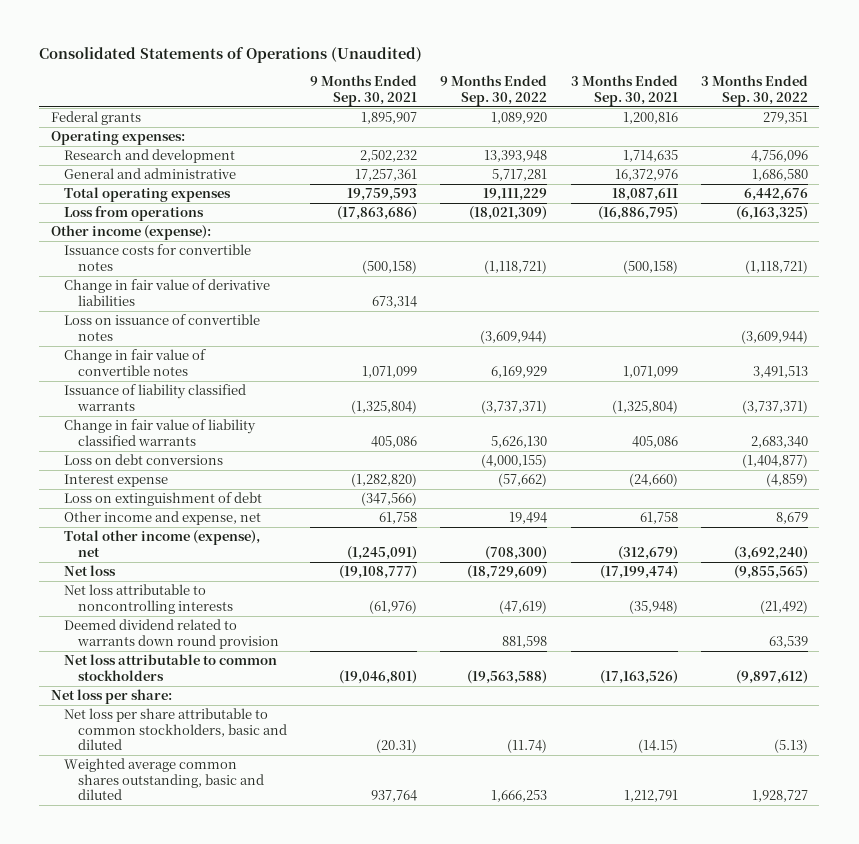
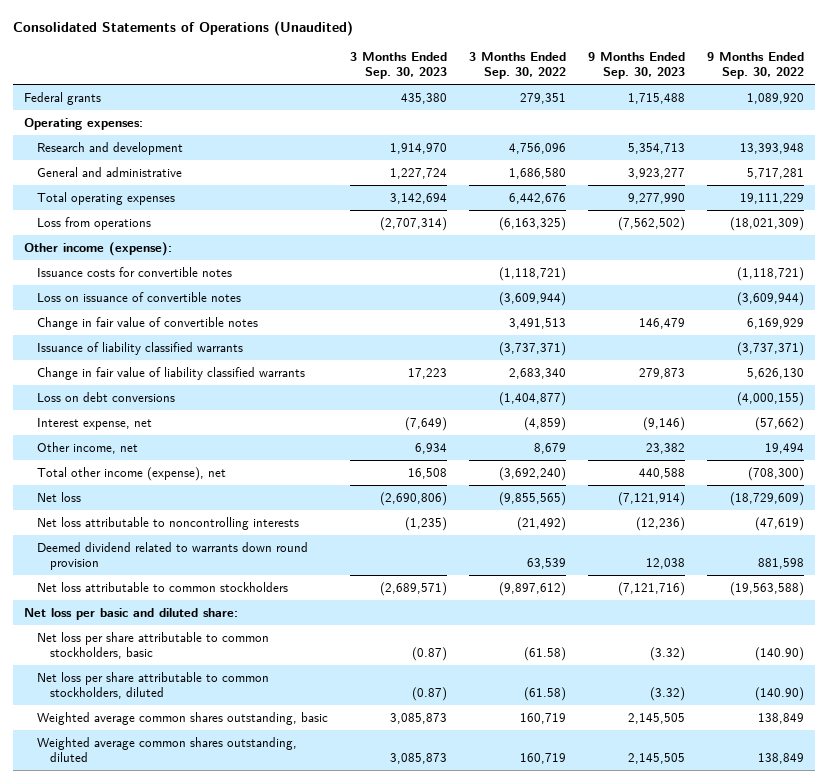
[309,75,417,106] 9 Months Ended Sep. 30, 2021 -> none
[570,75,678,106] 3 Months Ended Sep. 30, 2021 -> none
none -> [349,52,447,80] 3 Months Ended Sep. 30, 2023
none -> [587,52,685,80] 9 Months Ended Sep. 30, 2023
[64,279,271,306] Change in fair value of derivative liabilities -> none
[64,492,263,507] Loss on extinguishment of debt -> none
[64,474,169,488] Interest expense -> [36,417,152,430] Interest expense, net
[64,511,262,526] Other income and expense, net -> [36,441,138,454] Other income, net
[51,689,173,705] Net loss per share: -> [24,607,239,620] Net loss per basic and diluted share:
[64,708,287,751] Net loss per share attributable to common stockholders, basic and diluted -> [36,631,269,659] Net loss per share attributable to common stockholders, basic
[507,739,548,754] (11.74) -> [754,646,804,661] (140.90)
[773,739,808,754] (5.13) -> [523,646,566,661] (61.58)
none -> [36,671,269,699] Net loss per share attributable to common stockholders, diluted
[64,758,264,801] Weighted average common shares outstanding, basic and diluted -> [36,711,328,725] Weighted average common shares outstanding, basic
[491,790,548,803] 1,666,253 -> [757,712,804,724] 138,849
[751,790,808,803] 1,928,727 -> [519,712,566,724] 160,719
none -> [36,736,297,762] Weighted average common shares outstanding, diluted

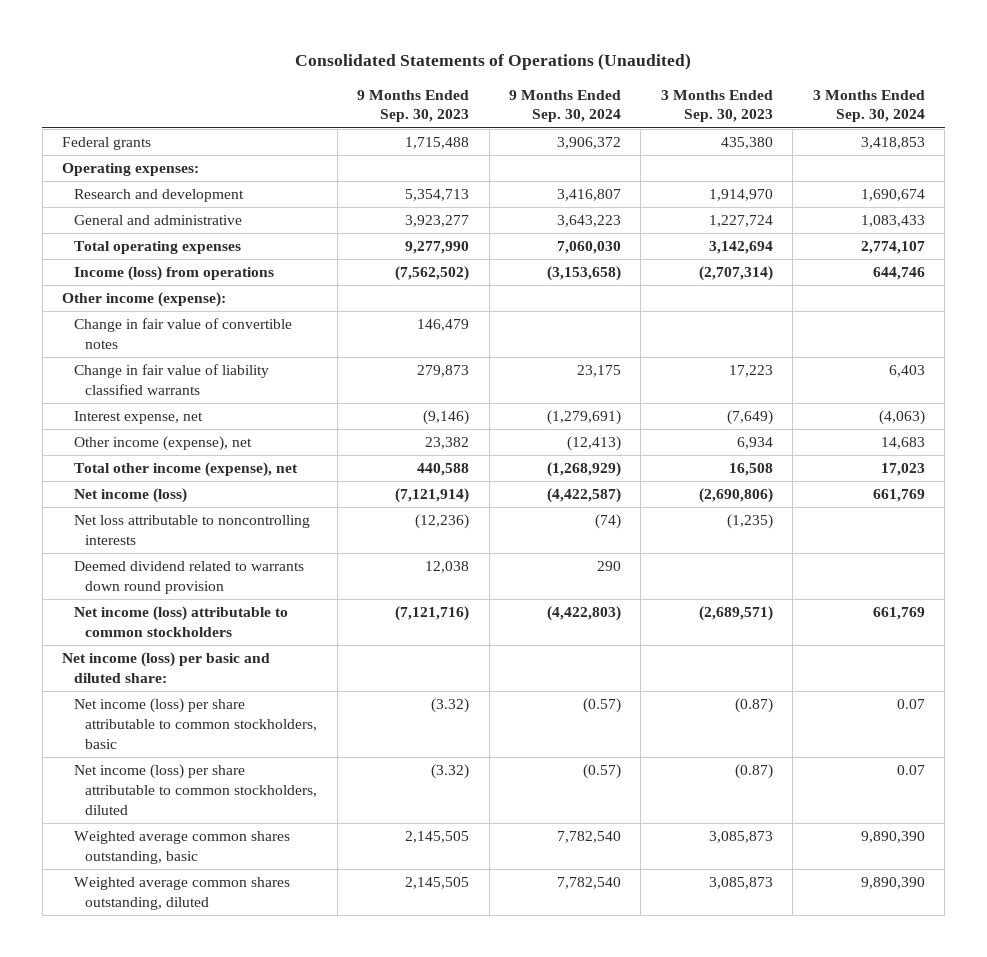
[468,52,566,80] 3 Months Ended Sep. 30, 2022 -> none
[706,52,804,80] 9 Months Ended Sep. 30, 2022 -> none
none -> [509,89,622,123] 9 Months Ended Sep. 30, 2024
none -> [812,89,925,123] 3 Months Ended Sep. 30, 2024
[36,216,151,230] Loss from operations -> [73,266,274,282] Income (loss) from operations
[36,266,232,277] Issuance costs for convertible notes -> none
[36,291,241,302] Loss on issuance of convertible notes -> none
[36,341,243,355] Issuance of liability classified warrants -> none
[36,391,175,402] Loss on debt conversions -> none
[36,441,138,454] Other income, net -> [73,436,252,452] Other income (expense), net
[36,491,81,502] Net loss -> [73,488,187,504] Net income (loss)
[36,581,288,592] Net loss attributable to common stockholders -> [73,606,288,637] Net income (loss) attributable to common stockholders
[24,607,239,620] Net loss per basic and diluted share: -> [62,652,271,683] Net income (loss) per basic and diluted share:
[36,631,269,659] Net loss per share attributable to common stockholders, basic -> [73,698,318,749] Net income (loss) per share attributable to common stockholders, basic
[36,671,269,699] Net loss per share attributable to common stockholders, diluted -> [73,764,318,815] Net income (loss) per share attributable to common stockholders, diluted

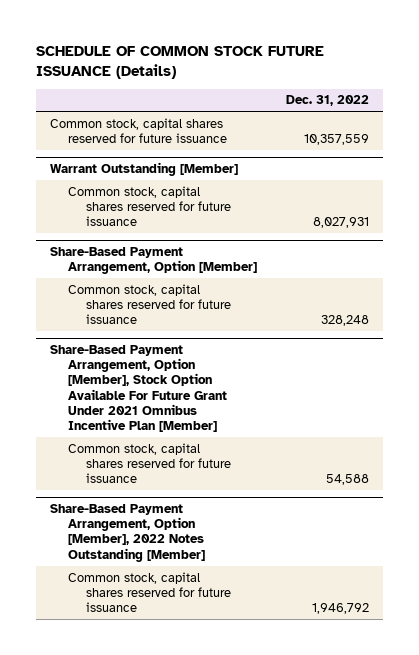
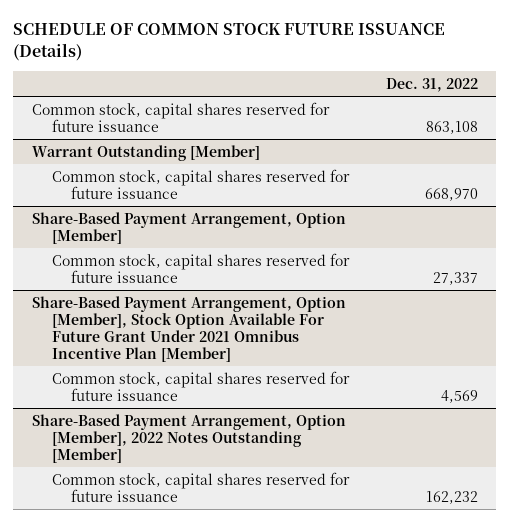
[303,133,369,145] 10,357,559 -> [425,120,478,134] 863,108
[312,216,369,228] 8,027,931 -> [424,187,478,201] 668,970
[320,314,369,326] 328,248 -> [432,271,478,285] 27,337
[325,473,369,485] 54,588 -> [440,389,478,403] 4,569
[311,602,369,614] 1,946,792 -> [425,490,478,504] 162,232

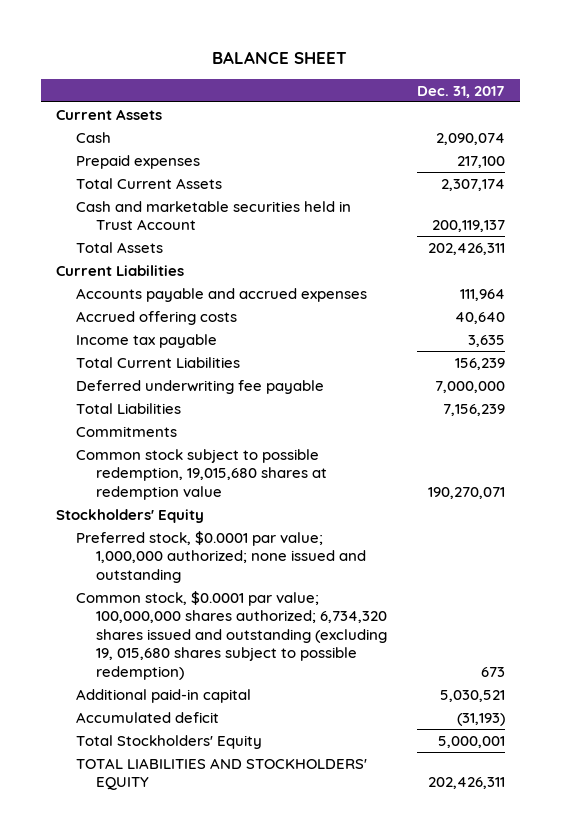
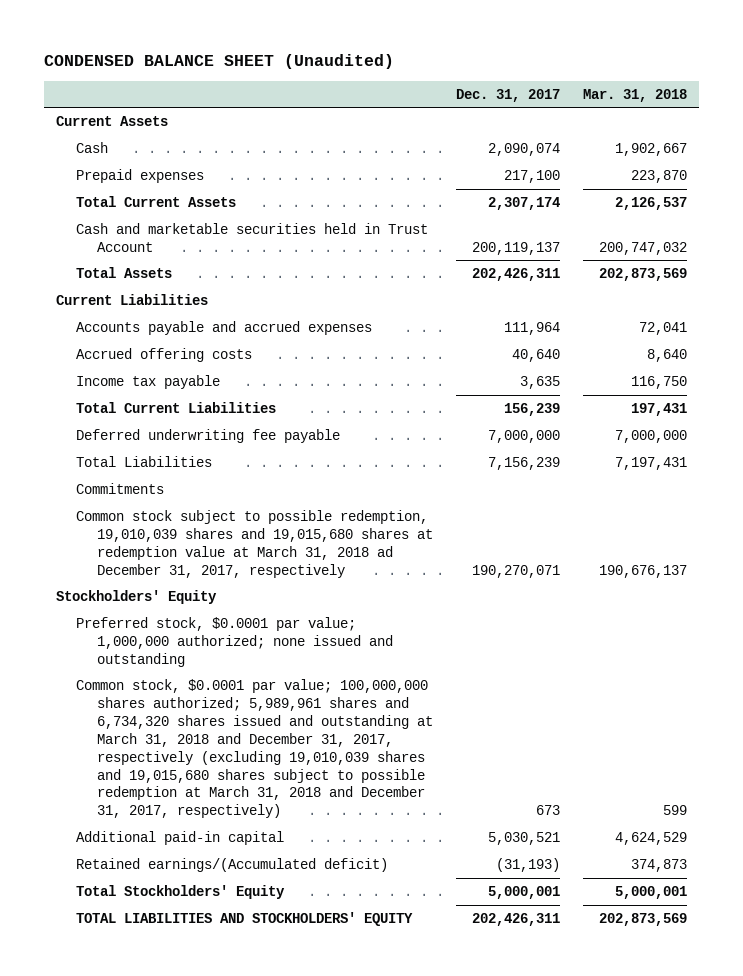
[212,51,348,65] BALANCE SHEET -> [44,54,395,70] CONDENSED BALANCE SHEET (Unaudited)
none -> [582,88,687,102] Mar. 31, 2018
[75,448,327,500] Common stock subject to possible redemption, 19,015,680 shares at redemption value -> [76,509,433,578] Common stock subject to possible redemption, 19,010,039 shares and 19,015,680 shares at redemption value at March 31, 2018 ad December 31, 2017, respectively
[75,590,387,681] Common stock, $0.0001 par value; 100,000,000 shares authorized; 6,734,320 shares issued and outstanding (excluding 19, 015,680 shares subject to possible redemption) -> [76,678,433,819] Common stock, $0.0001 par value; 100,000,000 shares authorized; 5,989,961 shares and 6,734,320 shares issued and outstanding at March 31, 2018 and December 31, 2017, respectively (excluding 19,010,039 shares and 19,015,680 shares subject to possible redemption at March 31, 2018 and December 31, 2017, respectively)
[75,711,219,723] Accumulated deficit -> [76,857,389,872] Retained earnings/(Accumulated deficit)

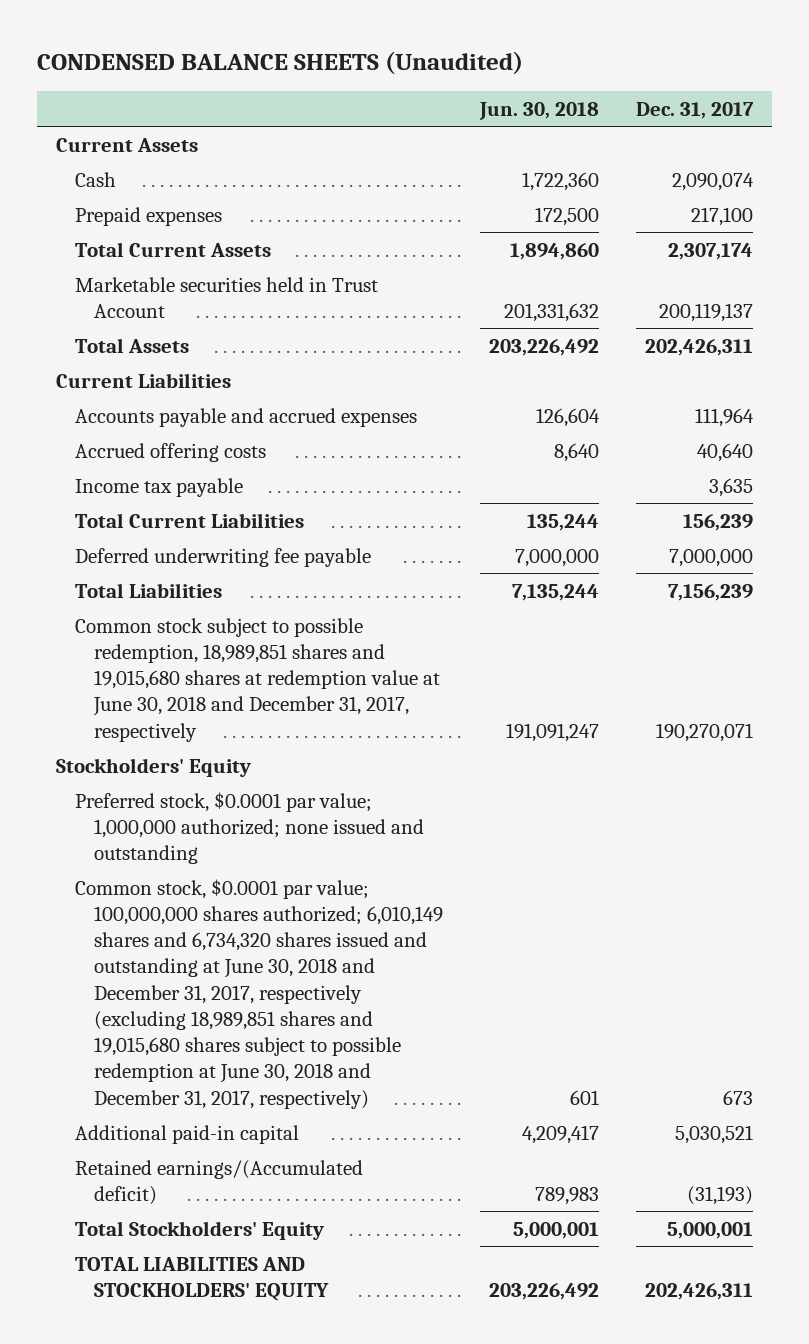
[44,54,395,70] CONDENSED BALANCE SHEET (Unaudited) -> [37,51,524,76] CONDENSED BALANCE SHEETS (Unaudited)
[582,88,687,102] Mar. 31, 2018 -> none
none -> [478,101,599,120] Jun. 30, 2018
[76,222,429,252] Cash and marketable securities held in Trust Account -> [74,276,378,318] Marketable securities held in Trust Account
[76,482,165,494] Commitments -> none
[76,509,433,578] Common stock subject to possible redemption, 19,010,039 shares and 19,015,680 shares at redemption value at March 31, 2018 ad December 31, 2017, respectively -> [74,617,440,742] Common stock subject to possible redemption, 18,989,851 shares and 19,015,680 shares at redemption value at June 30, 2018 and December 31, 2017, respectively
[76,678,433,819] Common stock, $0.0001 par value; 100,000,000 shares authorized; 5,989,961 shares and 6,734,320 shares issued and outstanding at March 31, 2018 and December 31, 2017, respectively (excluding 19,010,039 shares and 19,015,680 shares subject to possible redemption at March 31, 2018 and December 31, 2017, respectively) -> [74,878,443,1109] Common stock, $0.0001 par value; 100,000,000 shares authorized; 6,010,149 shares and 6,734,320 shares issued and outstanding at June 30, 2018 and December 31, 2017, respectively (excluding 18,989,851 shares and 19,015,680 shares subject to possible redemption at June 30, 2018 and December 31, 2017, respectively)

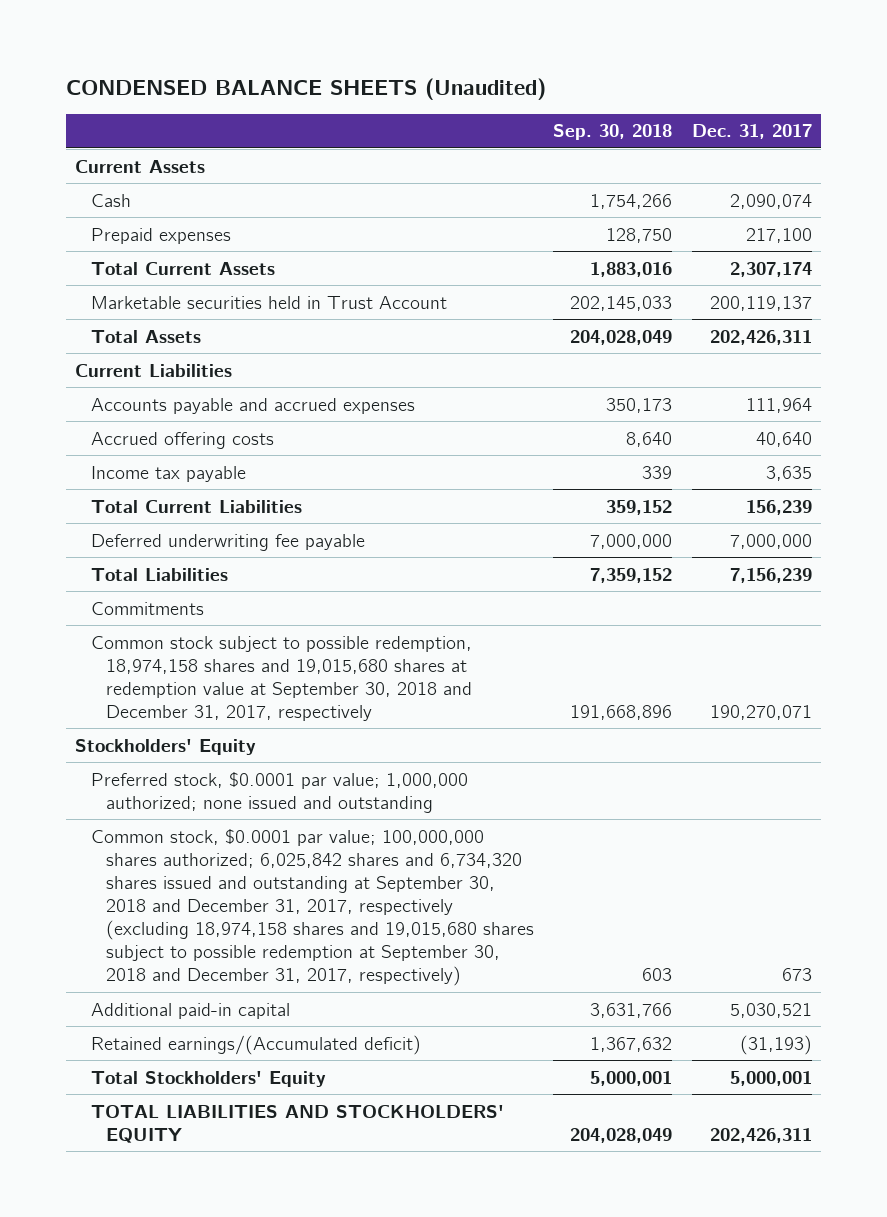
[478,101,599,120] Jun. 30, 2018 -> none
none -> [553,124,673,141] Sep. 30, 2018
none -> [90,601,204,615] Commitments
[74,617,440,742] Common stock subject to possible redemption, 18,989,851 shares and 19,015,680 shares at redemption value at June 30, 2018 and December 31, 2017, respectively -> [90,635,473,721] Common stock subject to possible redemption, 18,974,158 shares and 19,015,680 shares at redemption value at September 30, 2018 and December 31, 2017, respectively
[74,878,443,1109] Common stock, $0.0001 par value; 100,000,000 shares authorized; 6,010,149 shares and 6,734,320 shares issued and outstanding at June 30, 2018 and December 31, 2017, respectively (excluding 18,989,851 shares and 19,015,680 shares subject to possible redemption at June 30, 2018 and December 31, 2017, respectively) -> [90,828,535,987] Common stock, $0.0001 par value; 100,000,000 shares authorized; 6,025,842 shares and 6,734,320 shares issued and outstanding at September 30, 2018 and December 31, 2017, respectively (excluding 18,974,158 shares and 19,015,680 shares subject to possible redemption at September 30, 2018 and December 31, 2017, respectively)

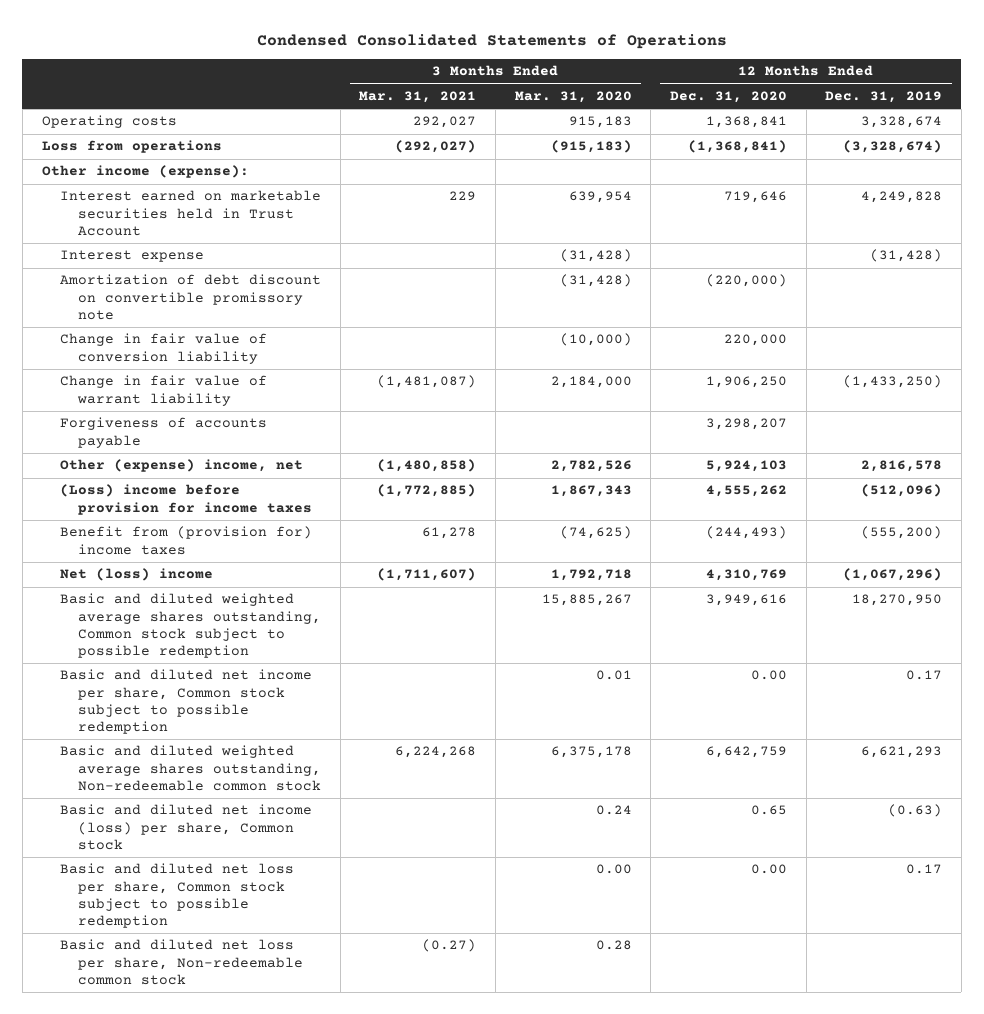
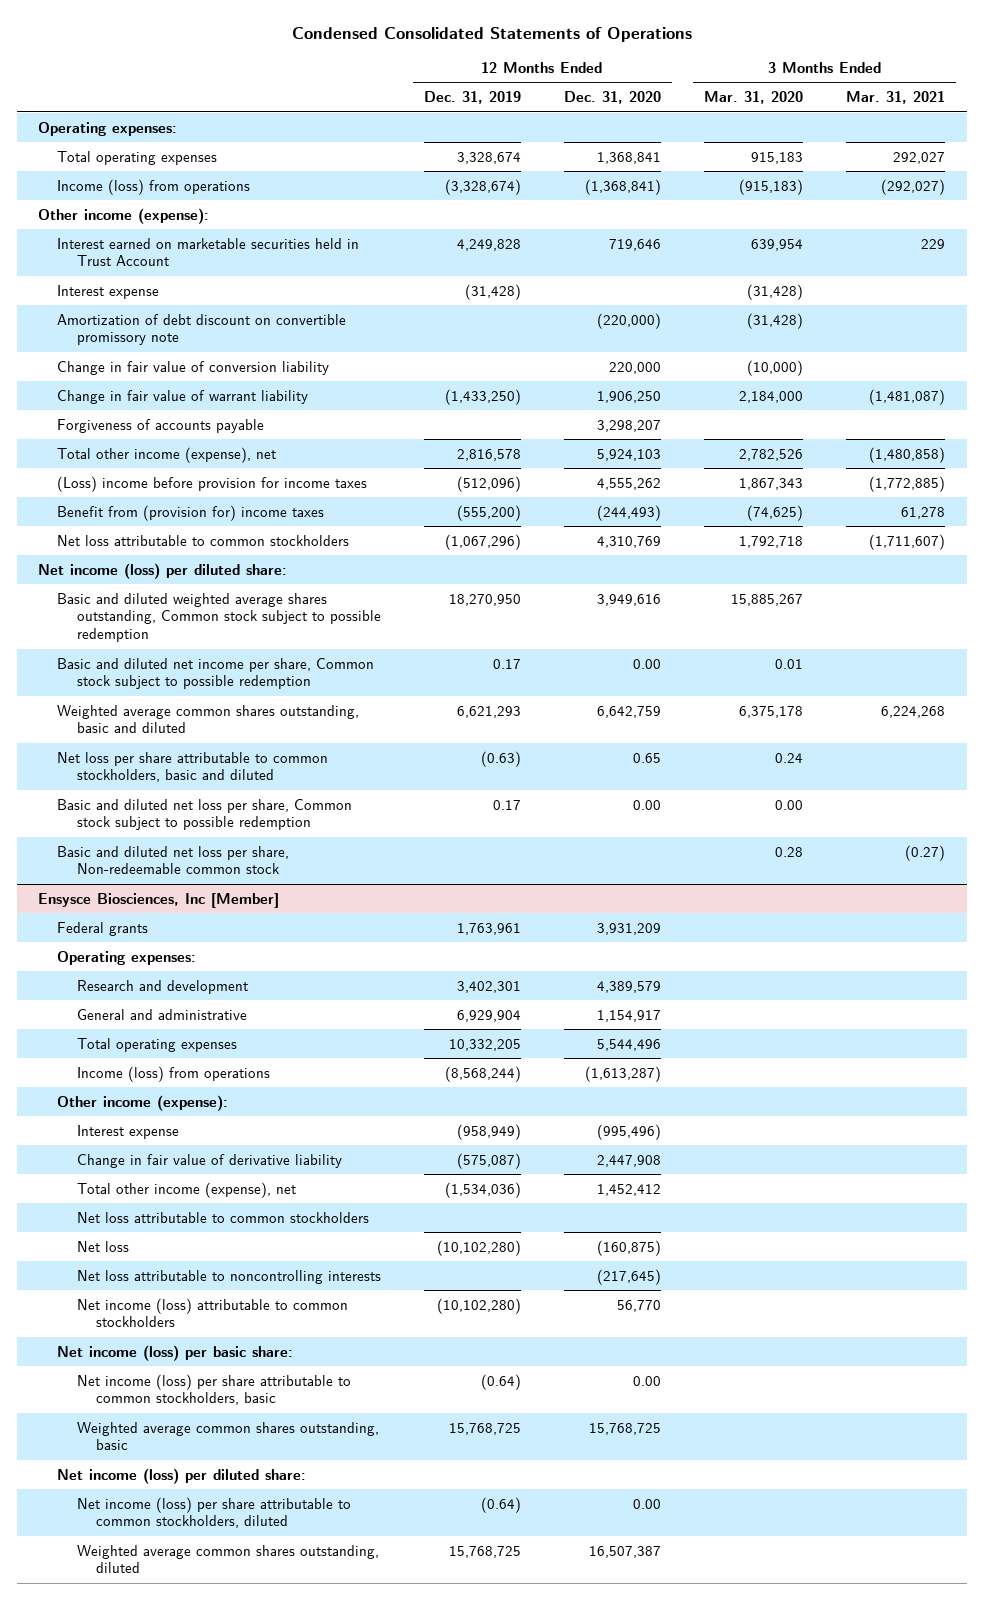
none -> [38,121,178,136] Operating expenses:
[41,115,177,129] Operating costs -> [57,150,218,165] Total operating expenses
[41,140,222,154] Loss from operations -> [57,178,251,195] Income (loss) from operations
[59,459,303,473] Other (expense) income, net -> [57,446,277,463] Total other income (expense), net
[59,568,213,582] Net (loss) income -> [57,534,350,546] Net loss attributable to common stockholders
none -> [38,562,288,579] Net income (loss) per diluted share:
[59,745,321,791] Basic and diluted weighted average shares outstanding, Non-redeemable common stock -> [57,704,360,734] Weighted average common shares outstanding, basic and diluted
[59,804,312,850] Basic and diluted net income (loss) per share, Common stock -> [57,751,329,783] Net loss per share attributable to common stockholders, basic and diluted
none -> [38,892,280,908] Ensysce Biosciences, Inc [Member]
none -> [57,921,149,936] Federal grants
none -> [57,950,197,965] Operating expenses:
none -> [76,979,248,994] Research and development
none -> [76,1008,247,1020] General and administrative
none -> [76,1037,237,1052] Total operating expenses
none -> [76,1065,270,1082] Income (loss) from operations
none -> [57,1094,229,1111] Other income (expense):
none -> [76,1124,179,1139] Interest expense
none -> [76,1153,342,1168] Change in fair value of derivative liability
none -> [76,1181,296,1198] Total other income (expense), net
none -> [76,1211,369,1223] Net loss attributable to common stockholders
none -> [76,1240,129,1252] Net loss
none -> [76,1269,381,1284] Net loss attributable to noncontrolling interests
none -> [76,1297,348,1328] Net income (loss) attributable to common stockholders
none -> [57,1344,294,1361] Net income (loss) per basic share:
none -> [76,1373,351,1406] Net income (loss) per share attributable to common stockholders, basic
none -> [76,1421,379,1451] Weighted average common shares outstanding, basic
none -> [57,1467,307,1484] Net income (loss) per diluted share:
none -> [76,1496,351,1529] Net income (loss) per share attributable to common stockholders, diluted
none -> [76,1544,379,1574] Weighted average common shares outstanding, diluted

